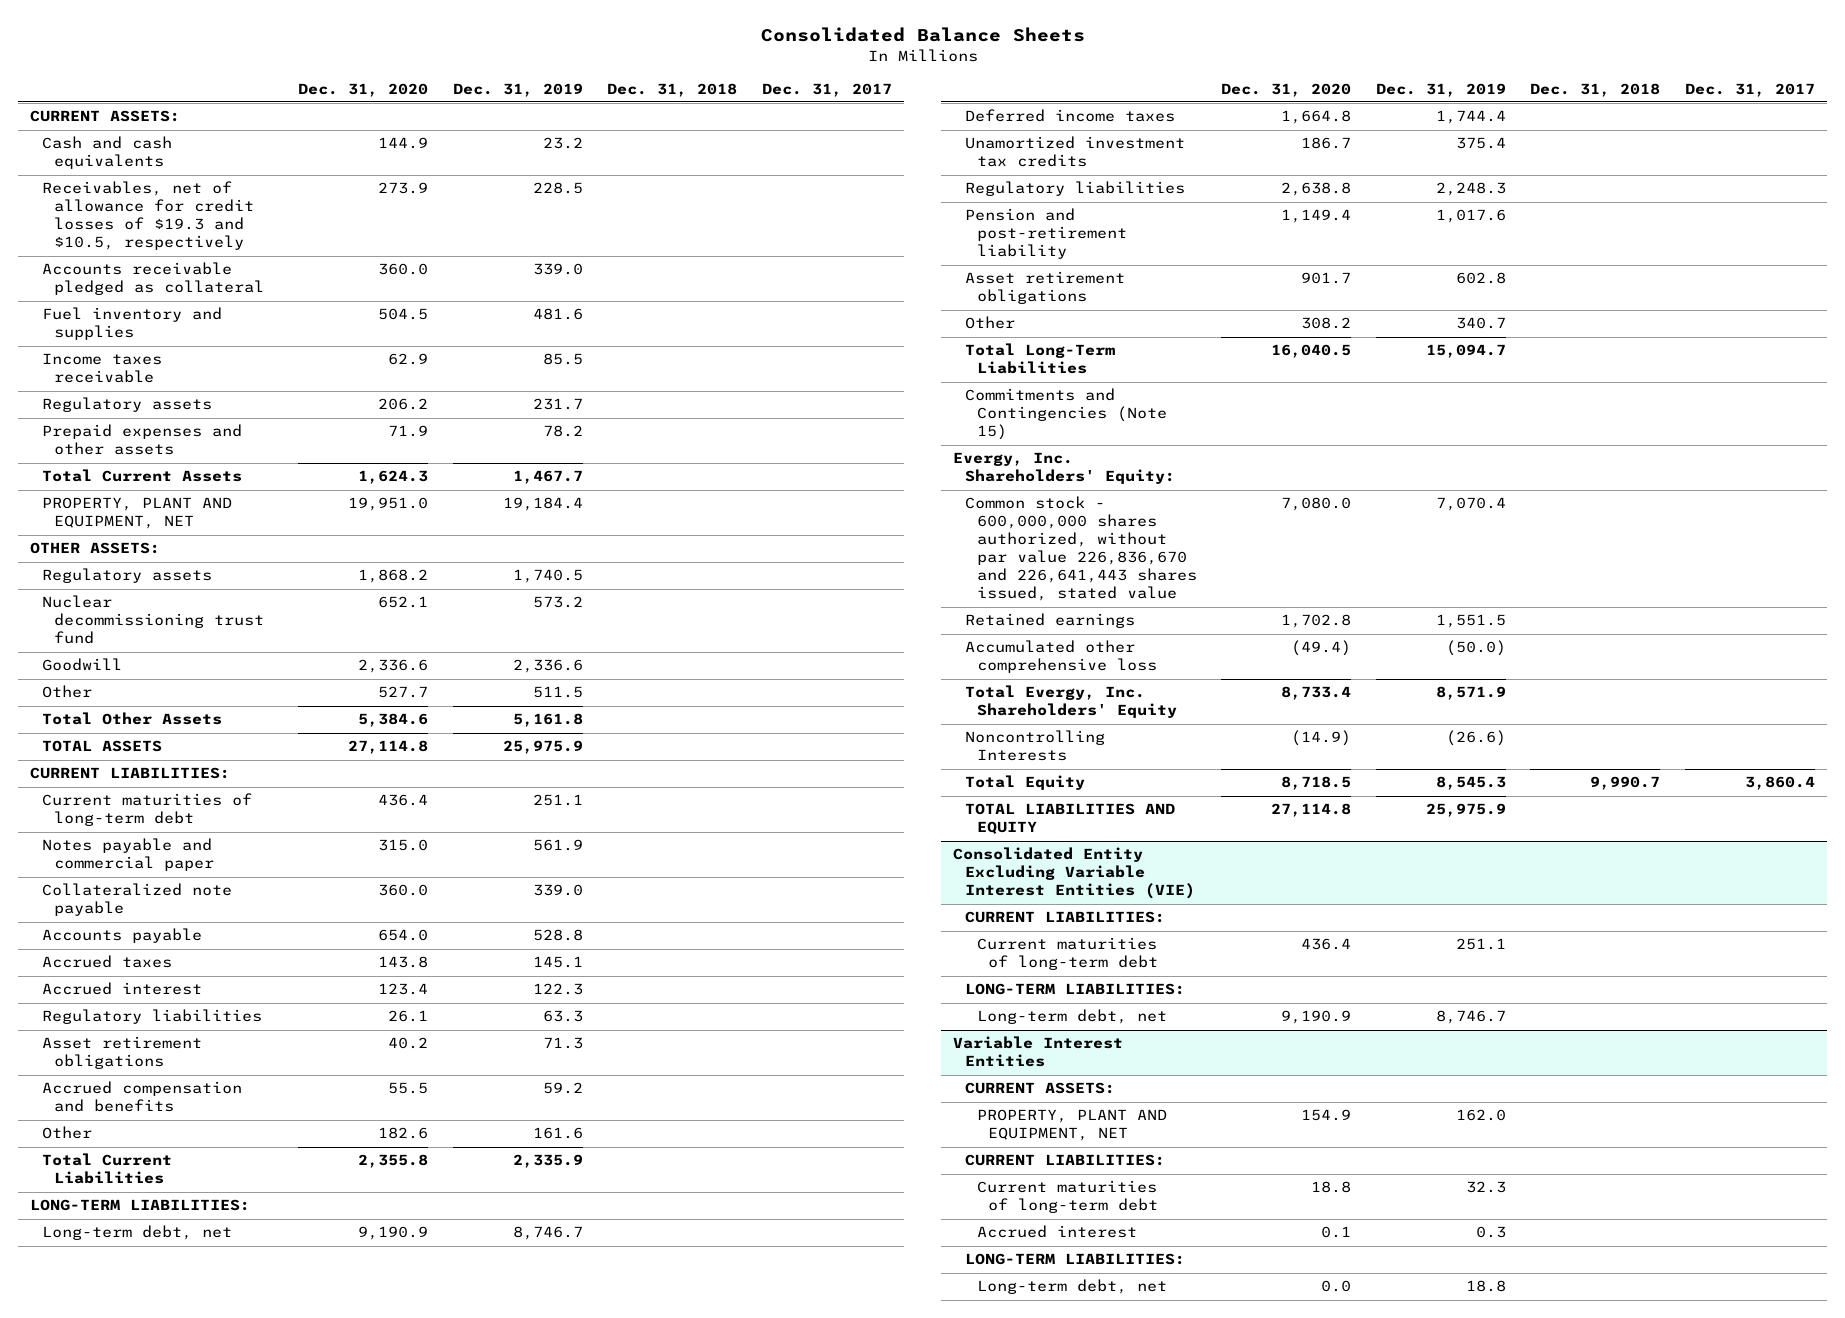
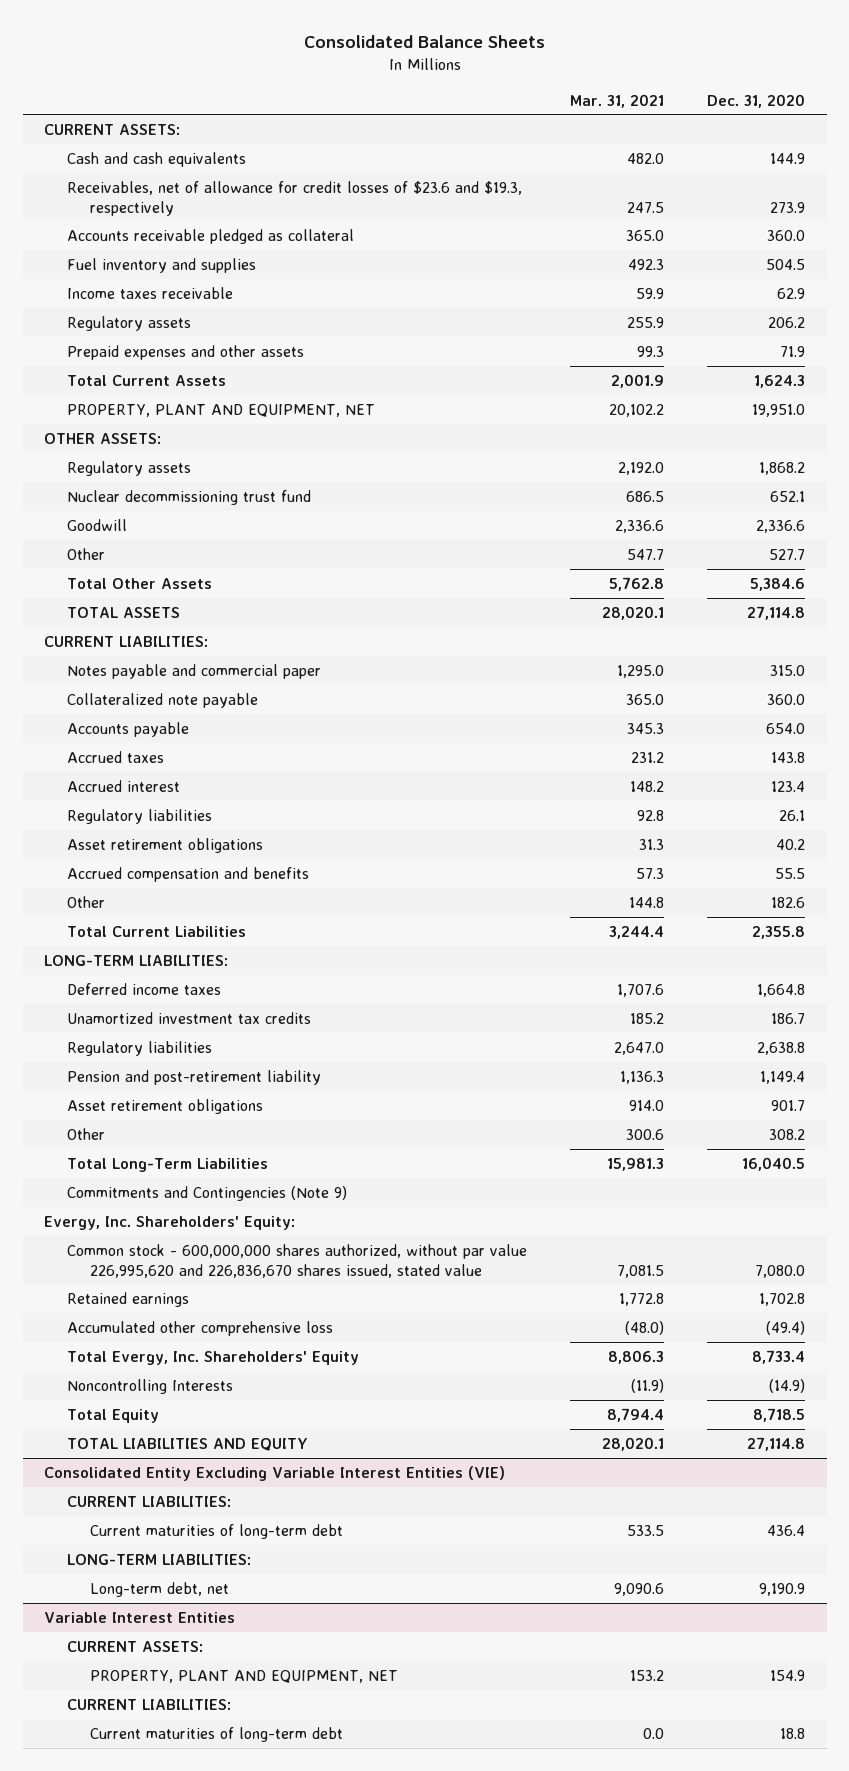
[452,82,583,97] Dec. 31, 2019 -> none
[607,82,738,97] Dec. 31, 2018 -> none
[762,82,893,97] Dec. 31, 2017 -> none
none -> [570,93,665,108] Mar. 31, 2021
[42,181,254,251] Receivables, net of allowance for credit losses of $19.3 and $10.5, respectively -> [67,180,523,216] Receivables, net of allowance for credit losses of $23.6 and $19.3, respectively
[42,793,253,827] Current maturities of long-term debt -> none
[42,1225,233,1241] Long-term debt, net -> none
[964,388,1167,441] Commitments and Contingencies (Note 15) -> [67,1185,348,1201] Commitments and Contingencies (Note 9)
[964,496,1197,602] Common stock - 600,000,000 shares authorized, without par value 226,836,670 and 226,641,443 shares issued, stated value -> [67,1243,528,1278] Common stock - 600,000,000 shares authorized, without par value 226,995,620 and 226,836,670 shares issued, stated value
[976,1225,1137,1239] Accrued interest -> none
[964,1253,1185,1266] LONG-TERM LIABILITIES: -> none
[976,1279,1167,1295] Long-term debt, net -> none

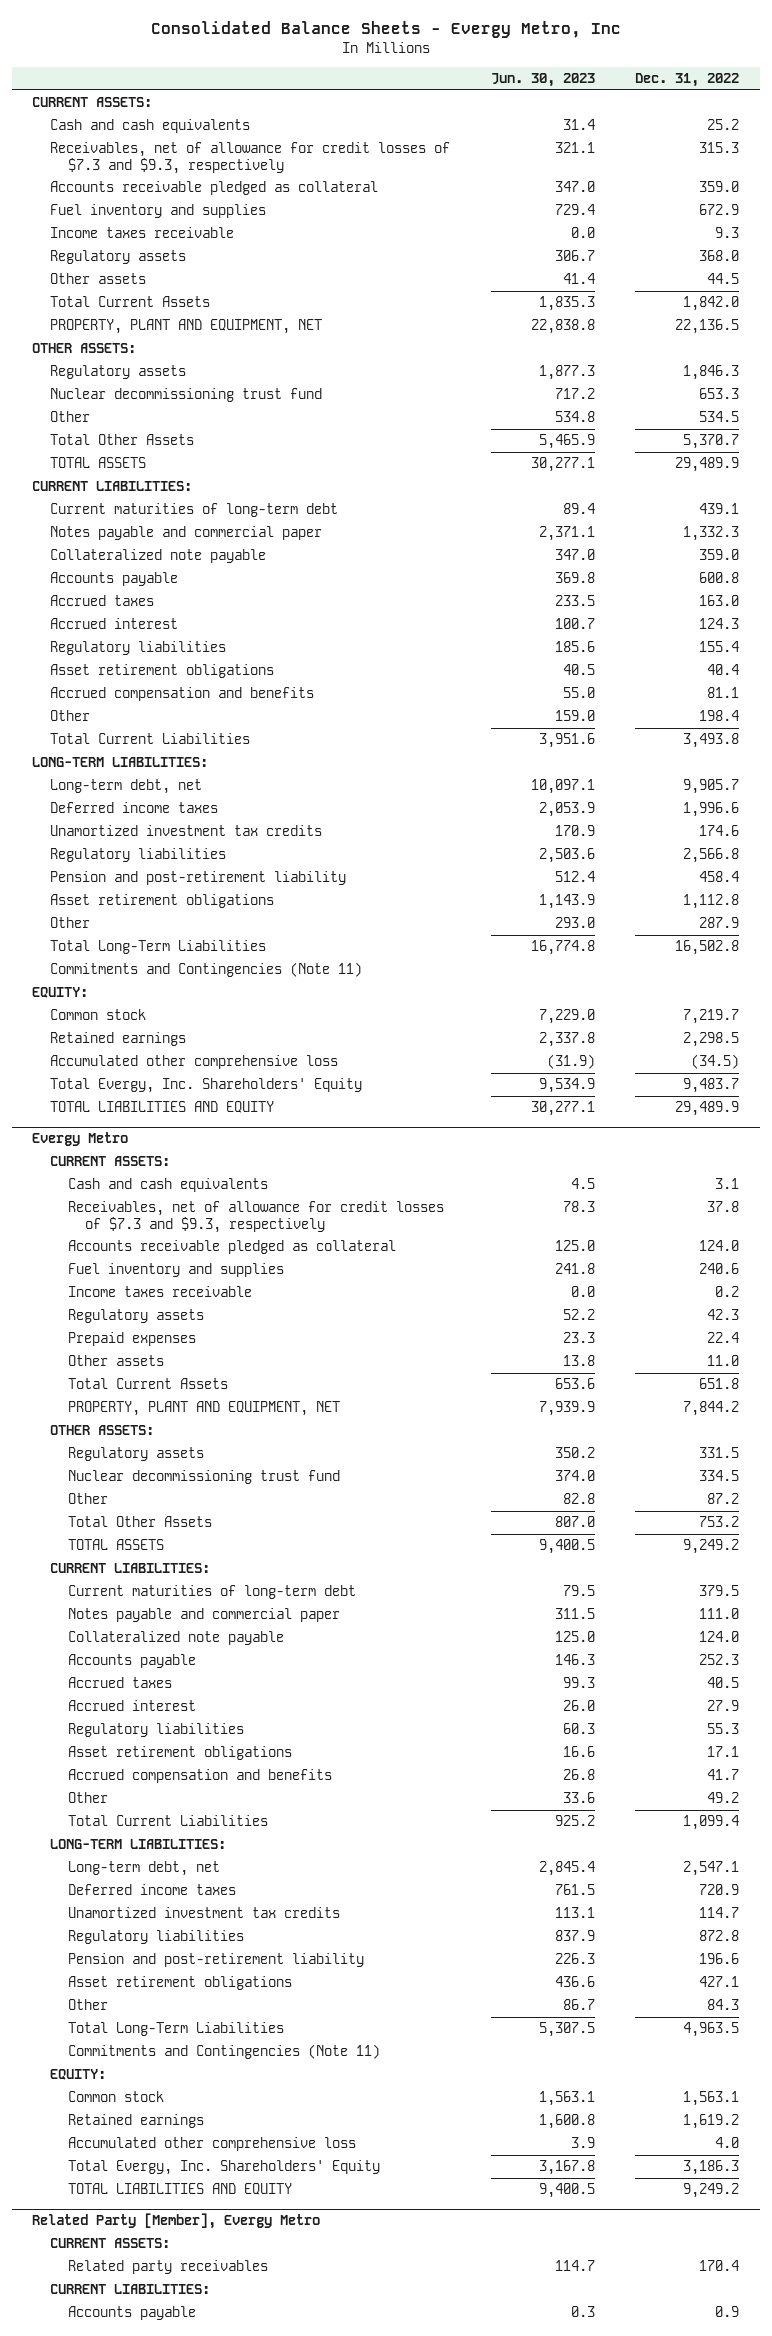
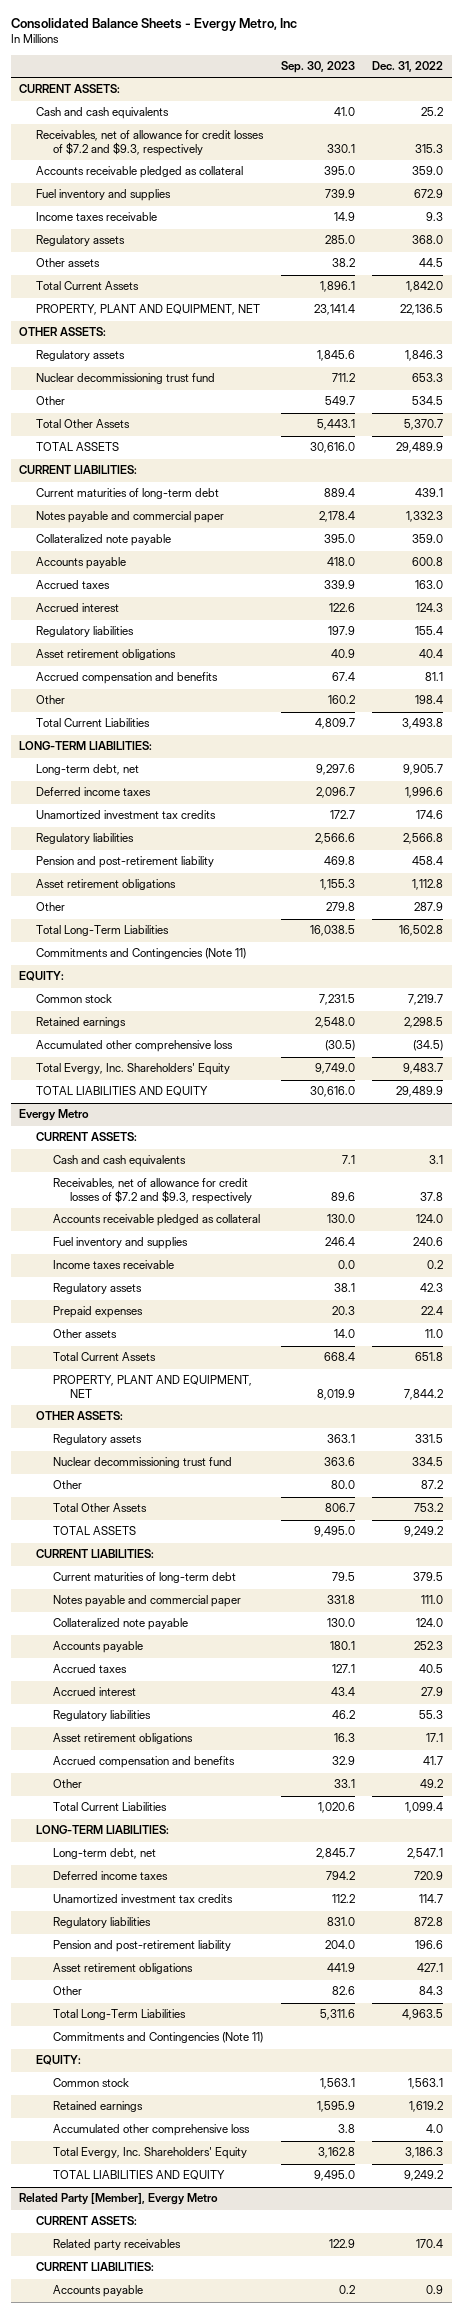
[490,73,595,88] Jun. 30, 2023 -> none
none -> [280,60,355,73] Sep. 30, 2023
[49,142,450,174] Receivables, net of allowance for credit losses of $7.3 and $9.3, respectively -> [36,130,265,156] Receivables, net of allowance for credit losses of $7.2 and $9.3, respectively
[67,1201,444,1233] Receivables, net of allowance for credit losses of $7.3 and $9.3, respectively -> [53,1178,253,1204] Receivables, net of allowance for credit losses of $7.2 and $9.3, respectively

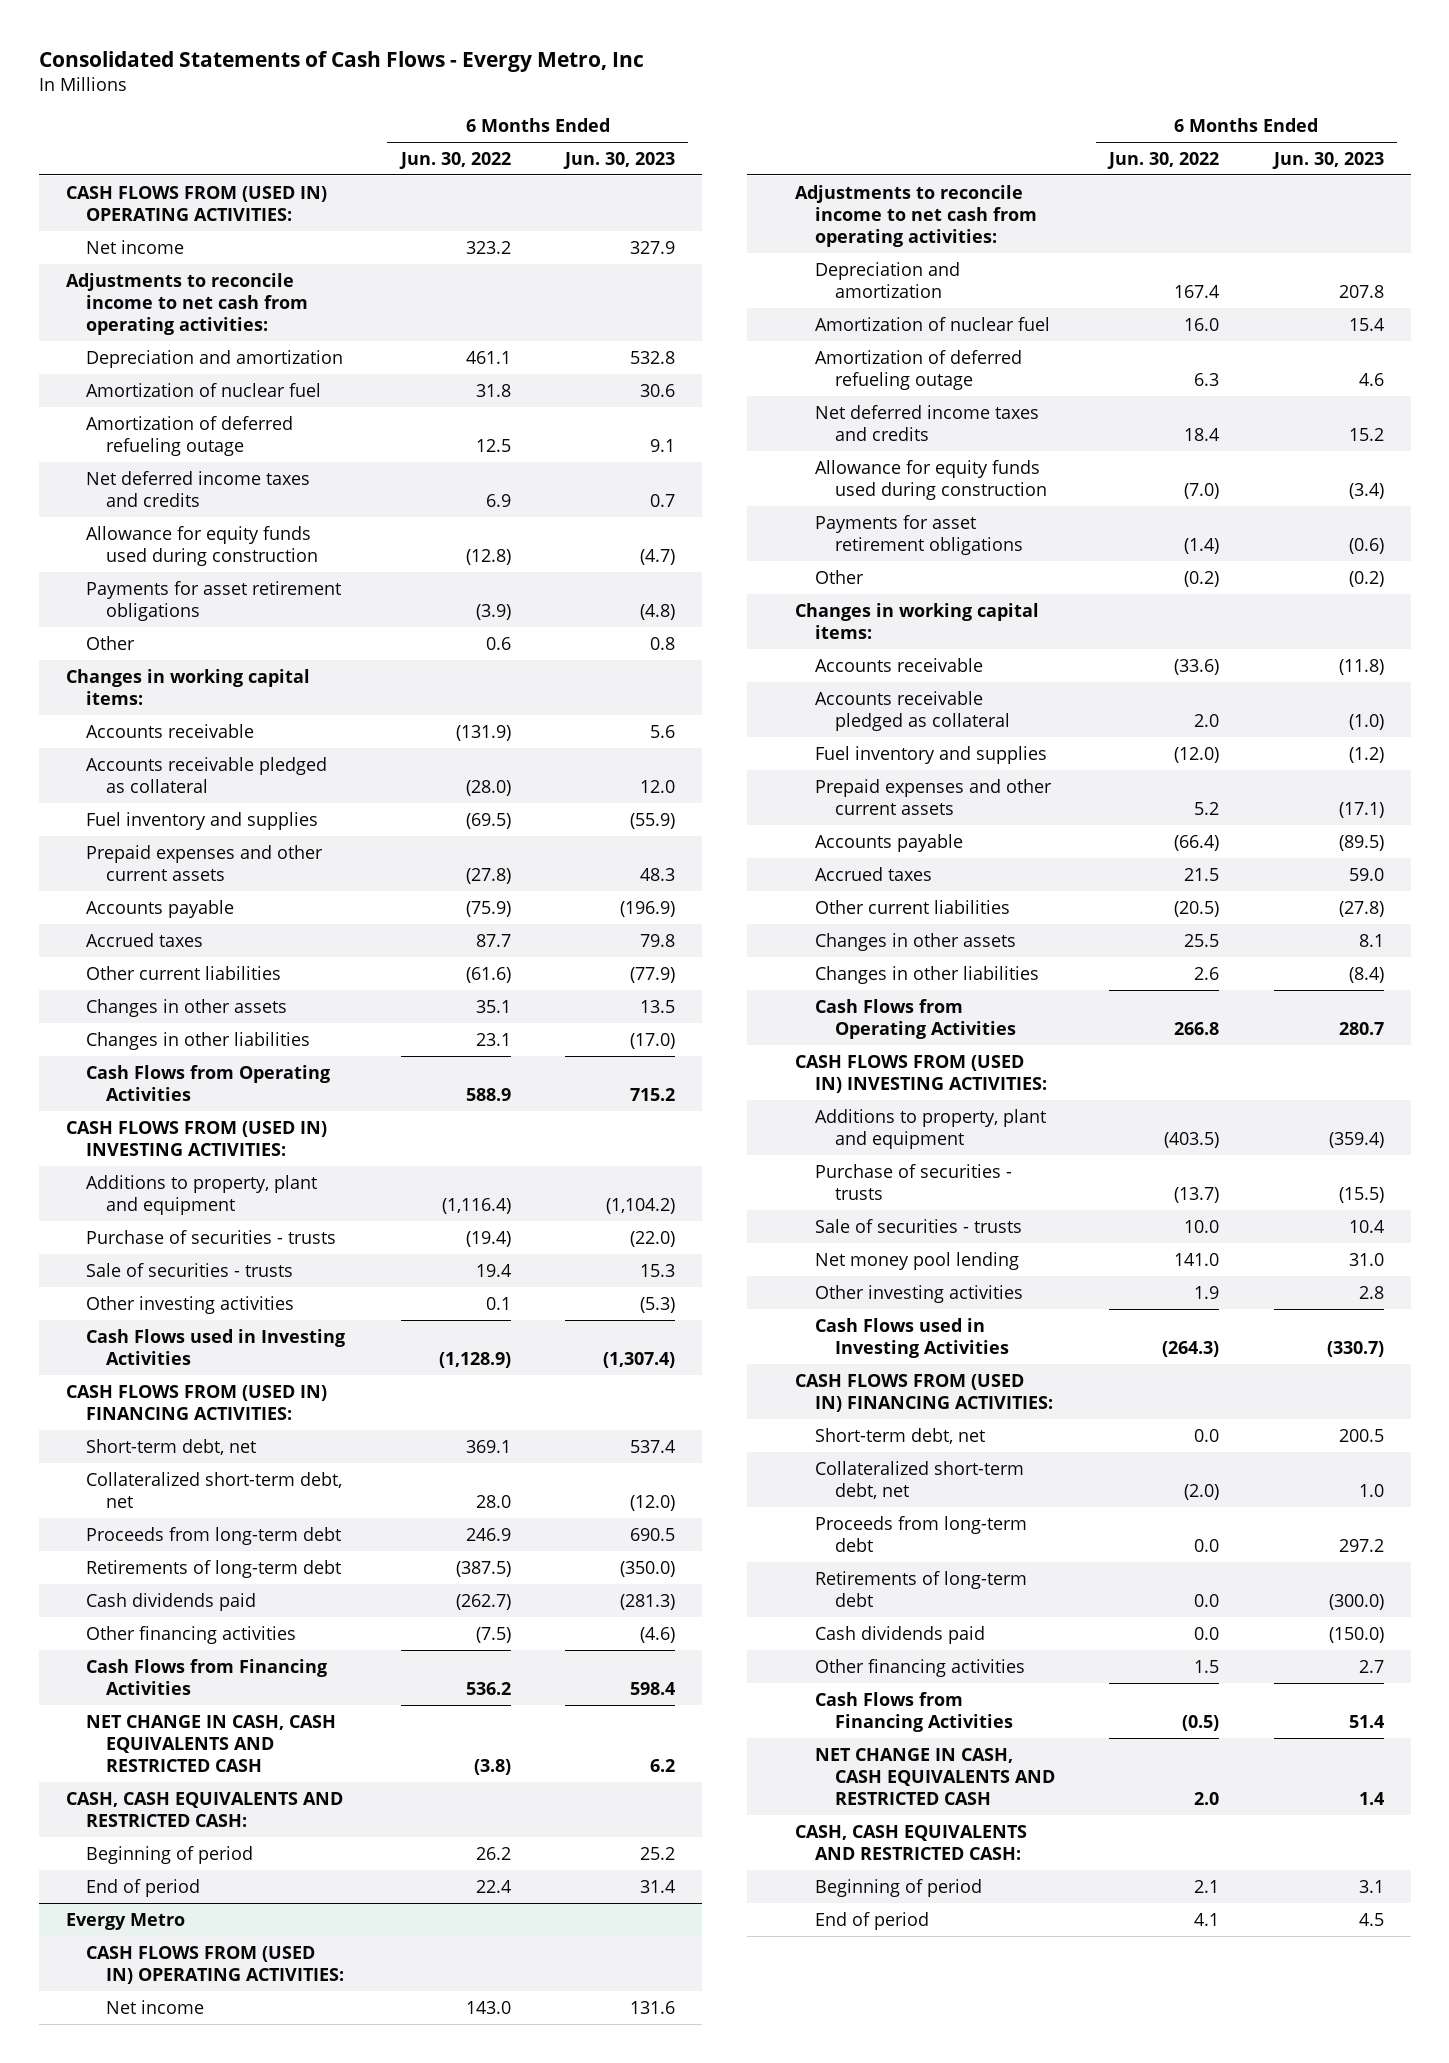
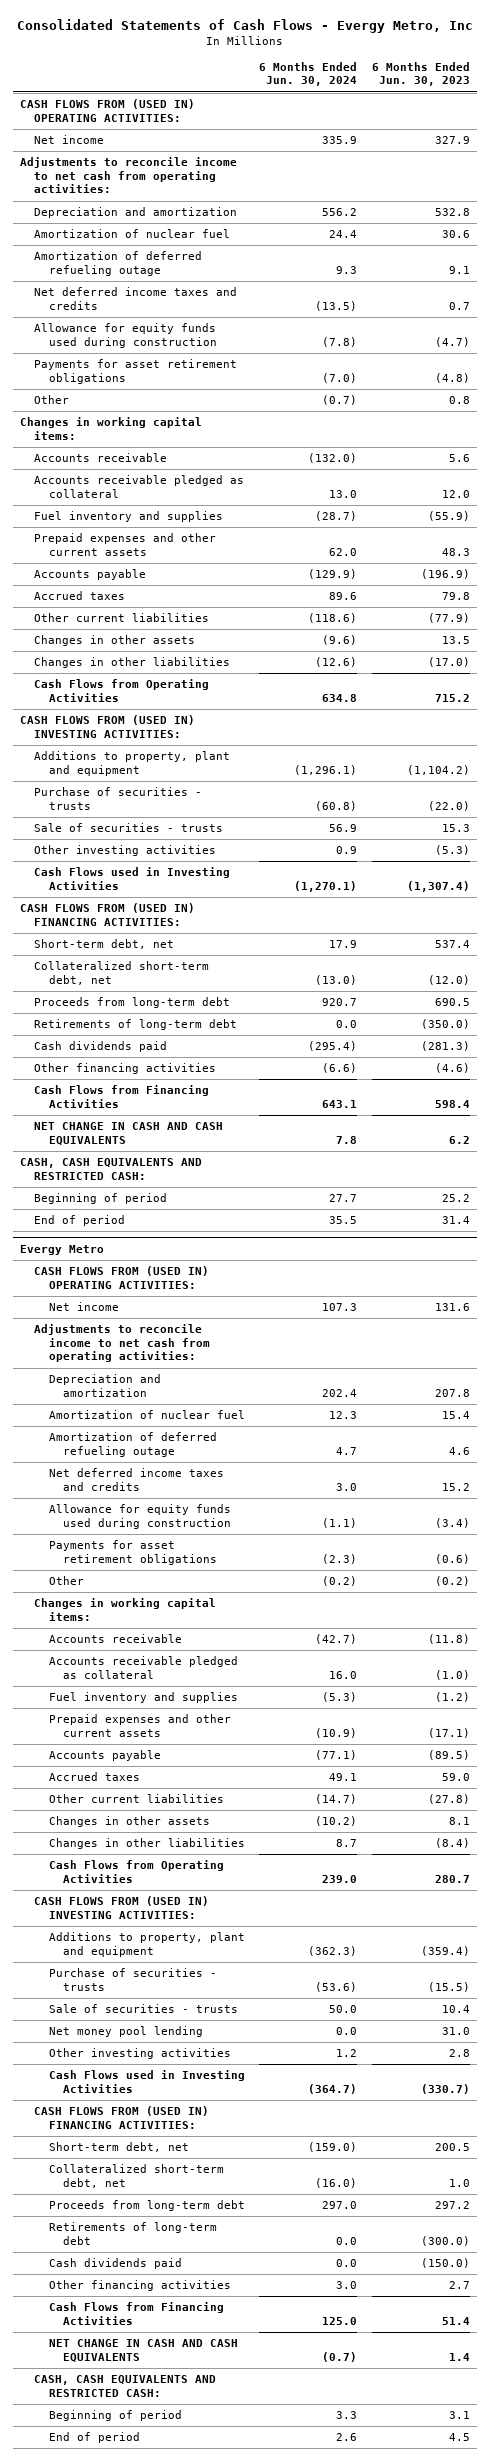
[398,151,511,169] Jun. 30, 2022 -> none
none -> [259,61,358,87] 6 Months Ended Jun. 30, 2024
[85,1714,336,1772] NET CHANGE IN CASH, CASH EQUIVALENTS AND RESTRICTED CASH -> [34,1122,224,1145] NET CHANGE IN CASH AND CASH EQUIVALENTS
[814,1747,1056,1805] NET CHANGE IN CASH, CASH EQUIVALENTS AND RESTRICTED CASH -> [48,2339,238,2362] NET CHANGE IN CASH AND CASH EQUIVALENTS

